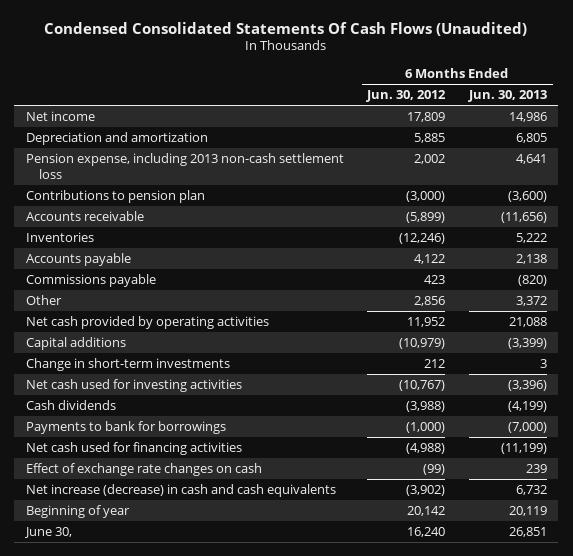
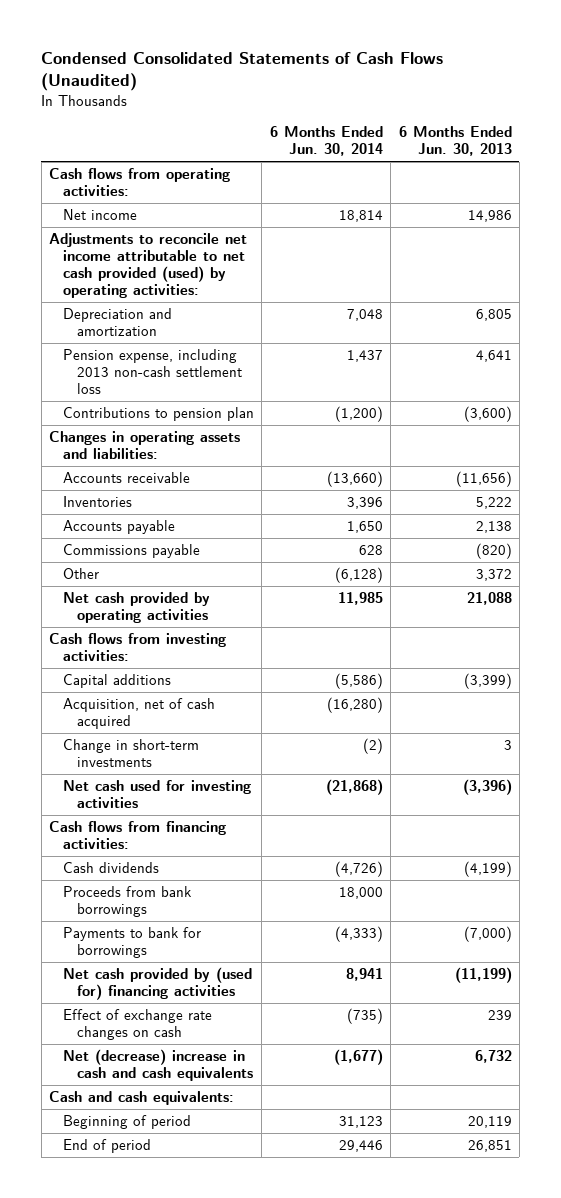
[44,21,528,36] Condensed Consolidated Statements Of Cash Flows (Unaudited) -> [41,51,444,92] Condensed Consolidated Statements of Cash Flows (Unaudited)
[366,90,447,103] Jun. 30, 2012 -> none
none -> [269,126,383,157] 6 Months Ended Jun. 30, 2014
none -> [49,168,231,196] Cash flows from operating activities:
none -> [49,233,248,298] Adjustments to reconcile net income attributable to net cash provided (used) by operating activities:
none -> [49,431,241,459] Changes in operating assets and liabilities:
none -> [49,633,227,661] Cash flows from investing activities:
none -> [63,698,216,729] Acquisition, net of cash acquired
none -> [49,821,227,849] Cash flows from financing activities:
none -> [63,886,193,917] Proceeds from bank borrowings
[26,442,243,456] Net cash used for financing activities -> [63,967,253,1000] Net cash provided by (used for) financing activities
[26,484,337,498] Net increase (decrease) in cash and cash equivalents -> [63,1049,253,1081] Net (decrease) increase in cash and cash equivalents
none -> [49,1091,235,1106] Cash and cash equivalents:
[26,505,131,519] Beginning of year -> [63,1115,192,1130] Beginning of period
[24,527,73,539] June 30, -> [63,1139,152,1154] End of period

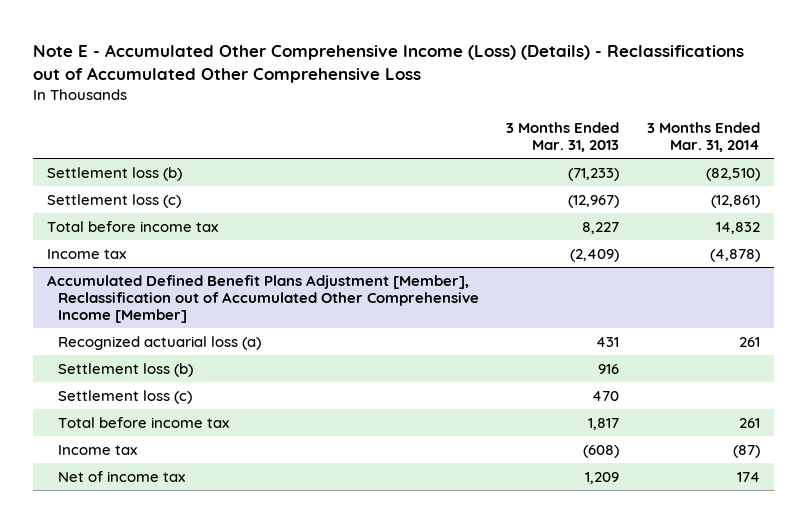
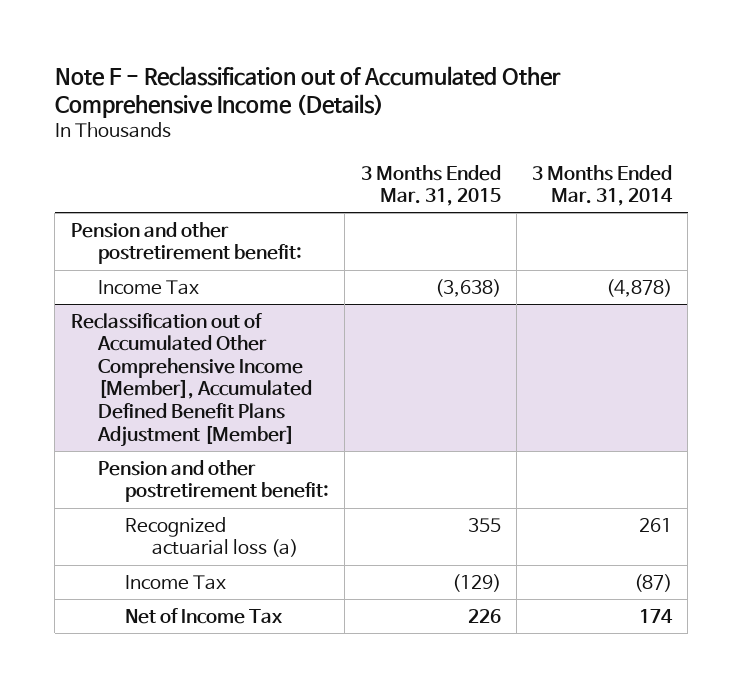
[33,43,745,83] Note E - Accumulated Other Comprehensive Income (Loss) (Details) - Reclassifications out of Accumulated Other Comprehensive Loss -> [54,65,561,119] Note F - Reclassification out of Accumulated Other Comprehensive Income (Details)
[506,122,620,153] 3 Months Ended Mar. 31, 2013 -> none
none -> [360,164,501,207] 3 Months Ended Mar. 31, 2015
[47,166,183,181] Settlement loss (b) -> none
[47,193,182,208] Settlement loss (c) -> none
[47,220,219,232] Total before income tax -> none
none -> [70,221,302,265] Pension and other postretirement benefit:
[47,248,127,259] Income tax -> [97,279,199,295] Income Tax
[47,274,479,324] Accumulated Defined Benefit Plans Adjustment [Member], Reclassification out of Accumulated Other Comprehensive Income [Member] -> [70,312,312,447] Reclassification out of Accumulated Other Comprehensive Income [Member], Accumulated Defined Benefit Plans Adjustment [Member]
none -> [97,459,330,503] Pension and other postretirement benefit:
[57,362,193,377] Settlement loss (b) -> none
[57,389,192,404] Settlement loss (c) -> none
[57,416,229,428] Total before income tax -> none
[57,444,137,455] Income tax -> [125,574,227,590] Income Tax
[57,470,185,482] Net of income tax -> [125,607,283,624] Net of Income Tax

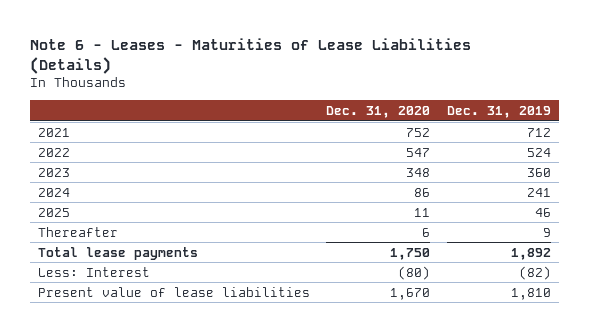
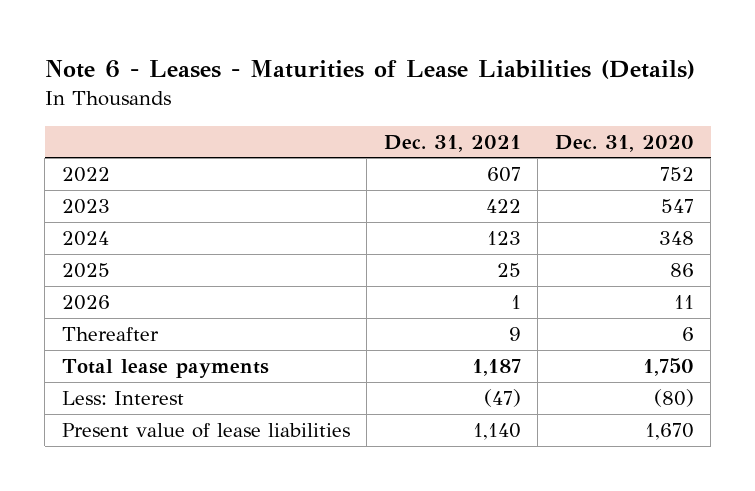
[446,105,551,118] Dec. 31, 2019 -> none
none -> [383,134,521,152] Dec. 31, 2021
[38,127,71,137] 2021 -> [61,166,110,182] 2022
[38,147,71,157] 2022 -> [61,198,110,214] 2023
[38,167,71,177] 2023 -> [61,230,109,246] 2024
[38,187,71,197] 2024 -> [61,262,110,278] 2025
[38,207,71,217] 2025 -> [61,294,110,310] 2026

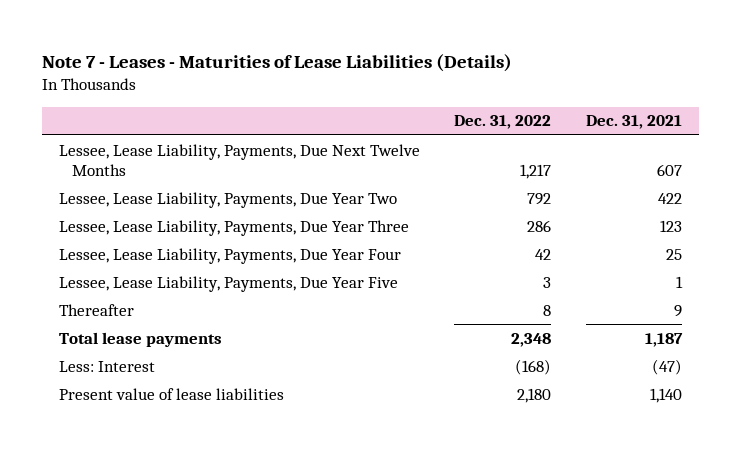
[44,59,695,79] Note 6 - Leases - Maturities of Lease Liabilities (Details) -> [41,53,512,72] Note 7 - Leases - Maturities of Lease Liabilities (Details)
[554,134,694,152] Dec. 31, 2020 -> none
none -> [454,115,552,130] Dec. 31, 2022
[61,166,110,182] 2022 -> [58,143,420,176] Lessee, Lease Liability, Payments, Due Next Twelve Months
[61,198,110,214] 2023 -> [58,191,397,208] Lessee, Lease Liability, Payments, Due Year Two
[61,230,109,246] 2024 -> [58,219,409,236] Lessee, Lease Liability, Payments, Due Year Three
[61,262,110,278] 2025 -> [58,247,401,264] Lessee, Lease Liability, Payments, Due Year Four
[61,294,110,310] 2026 -> [58,275,398,292] Lessee, Lease Liability, Payments, Due Year Five

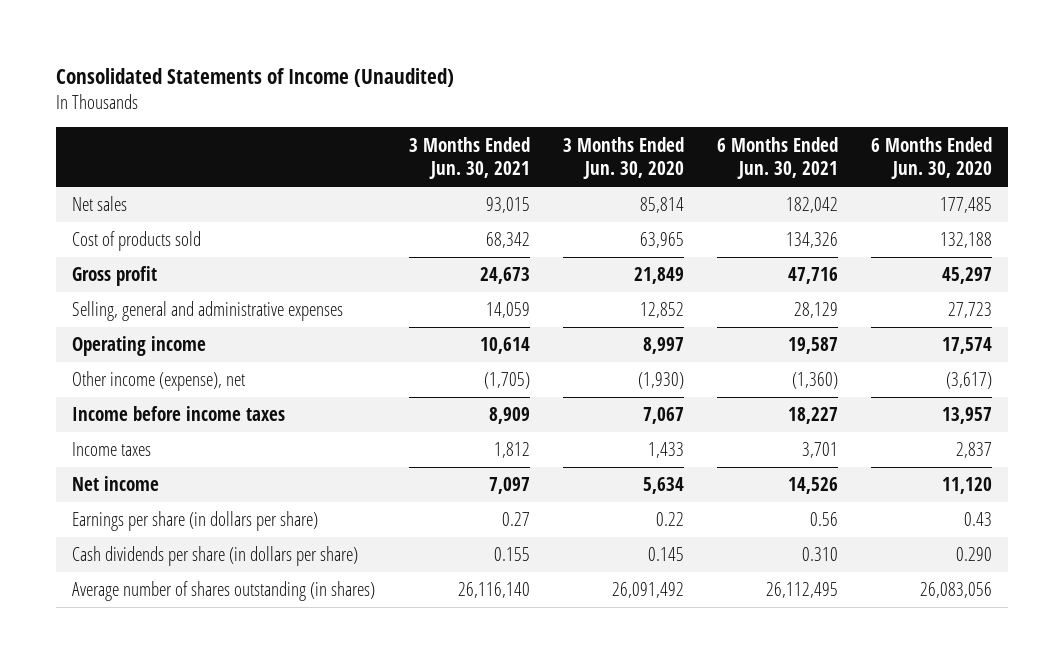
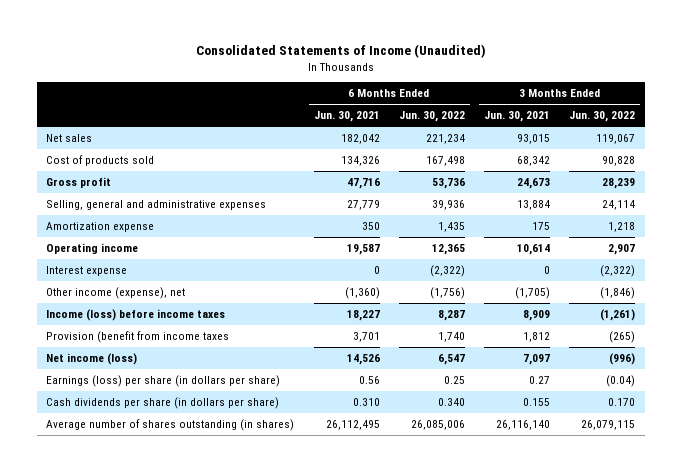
[562,136,684,180] 3 Months Ended Jun. 30, 2020 -> none
[870,136,992,180] 6 Months Ended Jun. 30, 2020 -> none
none -> [398,111,465,123] Jun. 30, 2022
none -> [569,111,636,123] Jun. 30, 2022
[485,302,530,319] 14,059 -> [516,200,550,211] 13,884
[793,302,838,319] 28,129 -> [346,200,380,211] 27,779
none -> [46,222,155,233] Amortization expense
none -> [46,266,128,277] Interest expense
[72,406,286,422] Income before income taxes -> [46,309,226,322] Income (loss) before income taxes
[72,442,152,457] Income taxes -> [46,331,230,344] Provision (benefit from income taxes
[72,476,160,492] Net income -> [46,353,138,366] Net income (loss)
[72,511,319,532] Earnings per share (in dollars per share) -> [46,375,281,388] Earnings (loss) per share (in dollars per share)

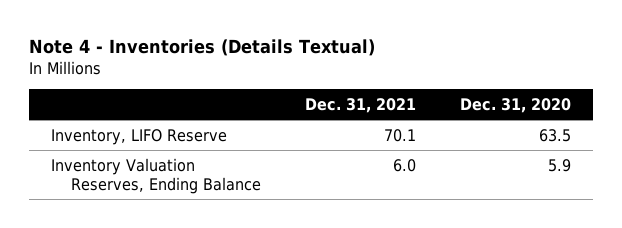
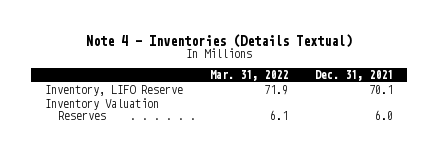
[460,97,572,113] Dec. 31, 2020 -> none
none -> [210,70,289,82] Mar. 31, 2022
[50,157,262,194] Inventory Valuation Reserves, Ending Balance -> [44,98,159,120] Inventory Valuation Reserves

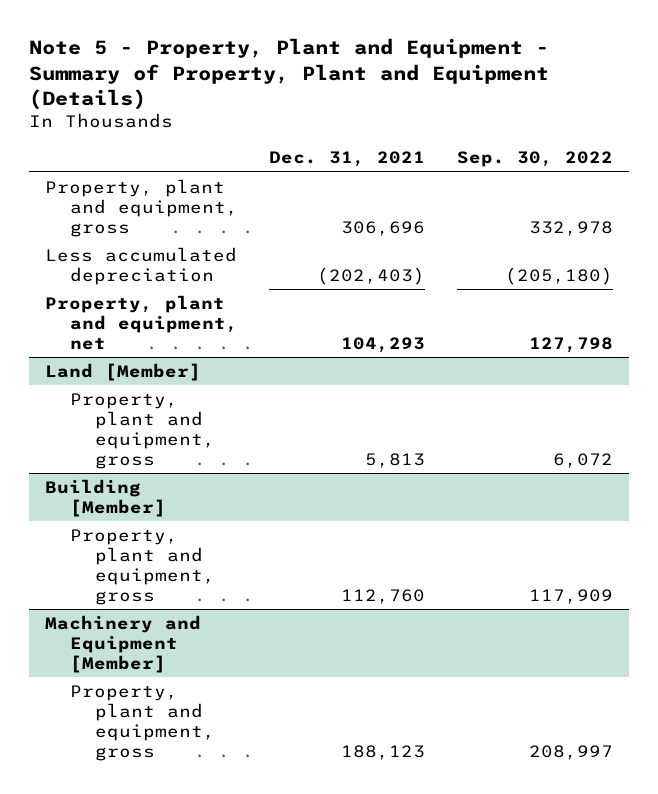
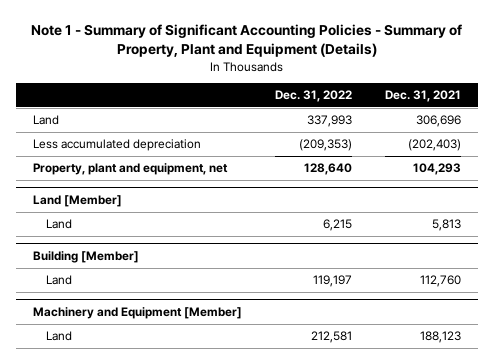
[28,38,549,111] Note 5 - Property, Plant and Equipment - Summary of Property, Plant and Equipment (Details) -> [30,24,462,57] Note 1 - Summary of Significant Accounting Policies - Summary of Property, Plant and Equipment (Details)
[457,151,614,168] Sep. 30, 2022 -> none
none -> [274,89,352,102] Dec. 31, 2022
[44,178,238,238] Property, plant and equipment, gross -> [32,115,59,126] Land
[69,392,215,470] Property, plant and equipment, gross -> [45,219,72,230] Land
[69,528,215,606] Property, plant and equipment, gross -> [45,275,72,286] Land
[69,684,215,762] Property, plant and equipment, gross -> [45,331,72,342] Land

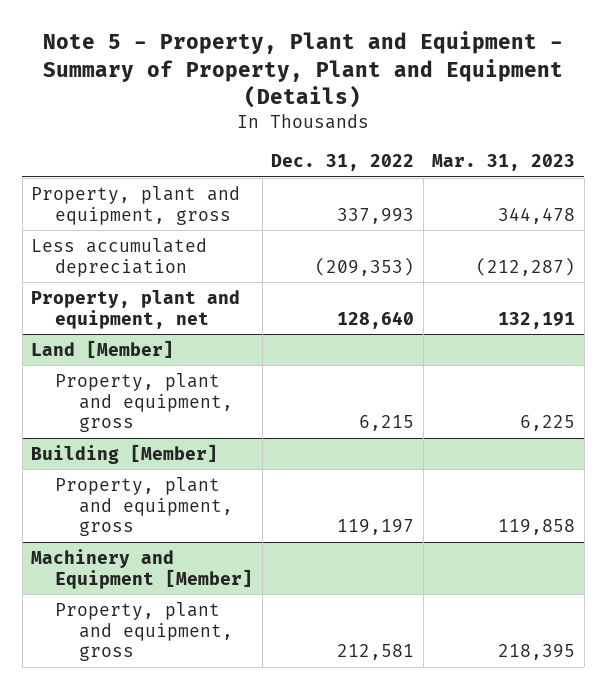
[30,24,462,57] Note 1 - Summary of Significant Accounting Policies - Summary of Property, Plant and Equipment (Details) -> [43,31,564,109] Note 5 - Property, Plant and Equipment - Summary of Property, Plant and Equipment (Details)
[384,89,461,102] Dec. 31, 2021 -> none
none -> [432,154,576,172] Mar. 31, 2023
[32,115,59,126] Land -> [31,185,241,225] Property, plant and equipment, gross
[45,219,72,230] Land -> [55,372,233,433] Property, plant and equipment, gross
[45,275,72,286] Land -> [55,476,233,537] Property, plant and equipment, gross
[45,331,72,342] Land -> [55,601,233,662] Property, plant and equipment, gross

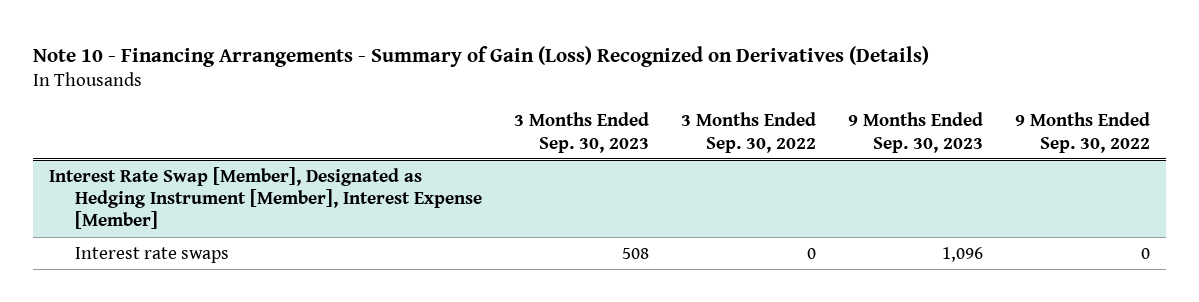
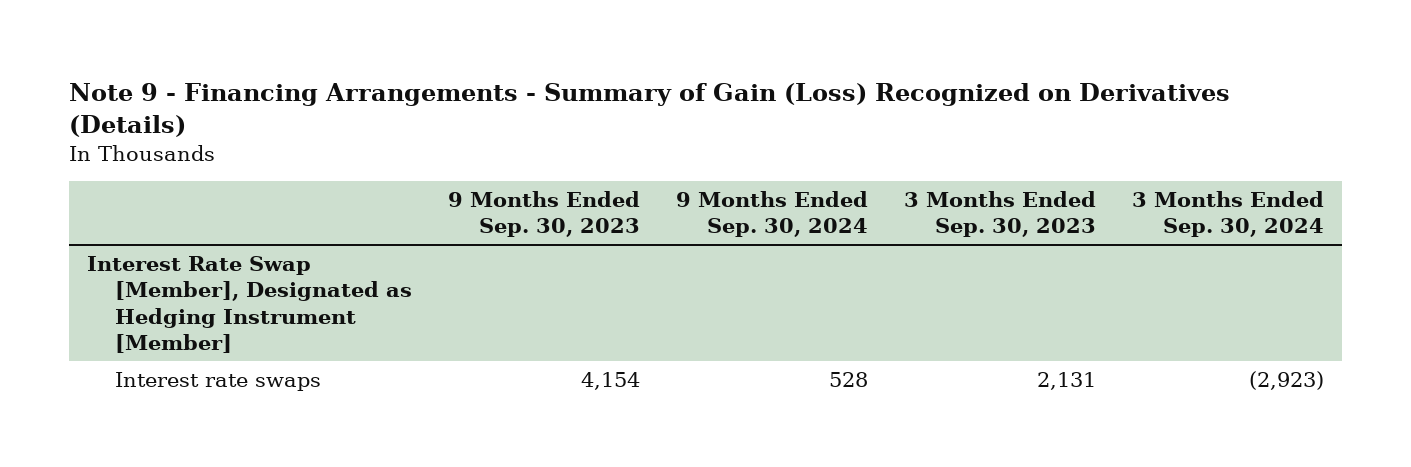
[33,45,930,67] Note 10 - Financing Arrangements - Summary of Gain (Loss) Recognized on Derivatives (Details) -> [69,82,1231,137] Note 9 - Financing Arrangements - Summary of Gain (Loss) Recognized on Derivatives (Details)
[681,112,817,153] 3 Months Ended Sep. 30, 2022 -> none
[1015,112,1151,153] 9 Months Ended Sep. 30, 2022 -> none
none -> [676,190,869,238] 9 Months Ended Sep. 30, 2024
none -> [1132,190,1325,238] 3 Months Ended Sep. 30, 2024
[49,166,483,230] Interest Rate Swap [Member], Designated as Hedging Instrument [Member], Interest Expense [Member] -> [87,255,413,354] Interest Rate Swap [Member], Designated as Hedging Instrument [Member]
[622,247,650,259] 508 -> [1037,371,1097,390] 2,131
[942,246,984,262] 1,096 -> [581,371,641,390] 4,154

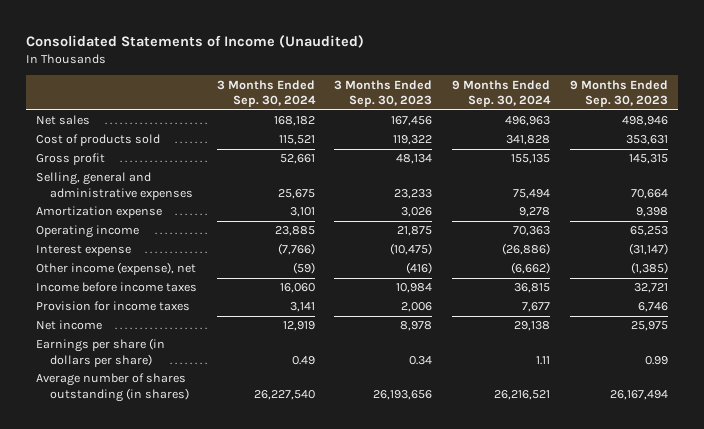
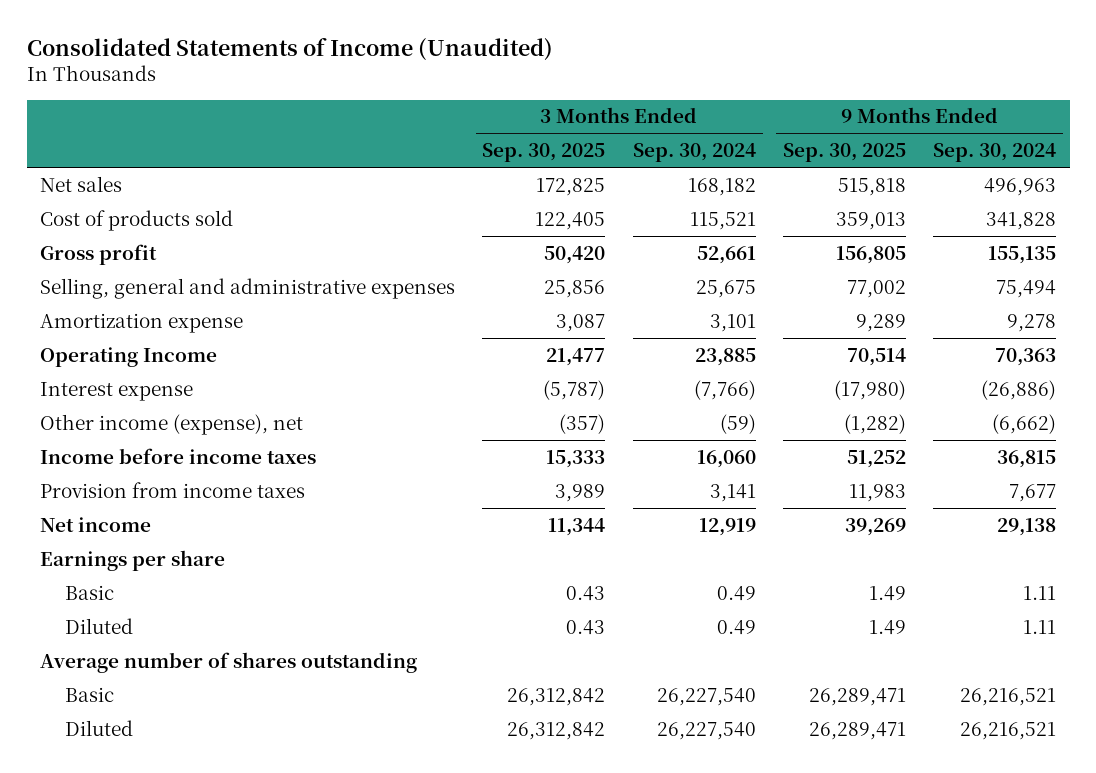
[334,79,433,108] 3 Months Ended Sep. 30, 2023 -> none
[569,79,668,108] 9 Months Ended Sep. 30, 2023 -> none
none -> [482,143,606,163] Sep. 30, 2025
none -> [783,143,907,163] Sep. 30, 2025
[35,225,139,239] Operating income -> [40,346,218,367] Operating Income
[35,301,190,312] Provision for income taxes -> [40,481,306,498] Provision from income taxes
none -> [40,549,226,571] Earnings per share
[35,338,165,367] Earnings per share (in dollars per share) -> [65,584,115,600] Basic
none -> [65,617,134,634] Diluted
none -> [40,651,418,673] Average number of shares outstanding
[35,373,189,402] Average number of shares outstanding (in shares) -> [65,686,115,702] Basic
none -> [65,719,134,736] Diluted

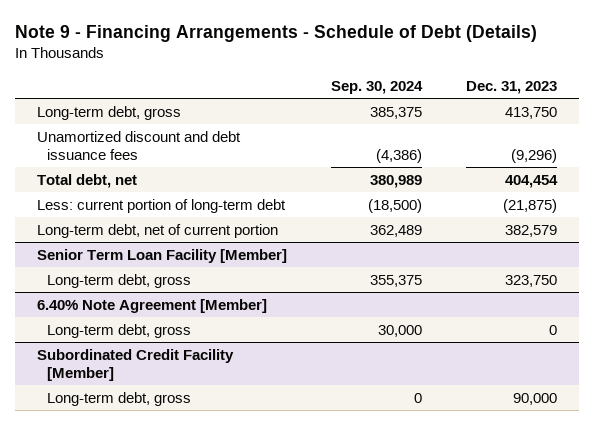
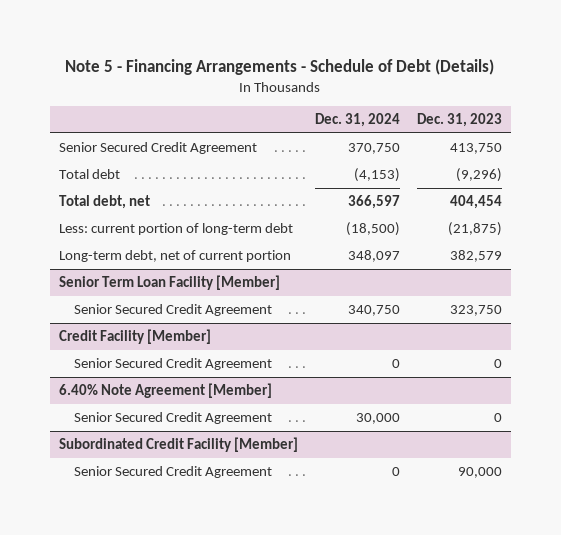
[14,24,537,42] Note 9 - Financing Arrangements - Schedule of Debt (Details) -> [65,59,495,76] Note 5 - Financing Arrangements - Schedule of Debt (Details)
[330,81,423,95] Sep. 30, 2024 -> none
none -> [314,113,400,128] Dec. 31, 2024
[36,105,181,120] Long-term debt, gross -> [58,142,257,155] Senior Secured Credit Agreement
[36,130,241,160] Unamortized discount and debt issuance fees -> [58,169,120,180] Total debt
[47,273,192,288] Long-term debt, gross -> [74,304,273,317] Senior Secured Credit Agreement
none -> [58,329,211,345] Credit Facility [Member]
none -> [74,358,273,371] Senior Secured Credit Agreement
[47,323,192,338] Long-term debt, gross -> [74,412,273,425] Senior Secured Credit Agreement
[47,391,192,406] Long-term debt, gross -> [74,466,273,479] Senior Secured Credit Agreement

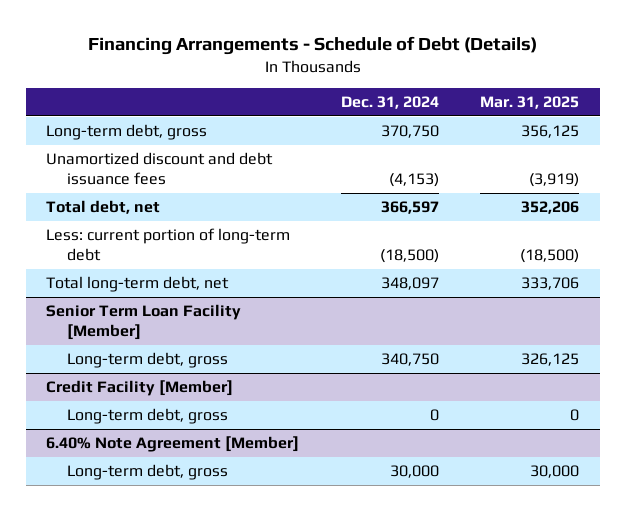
[65,59,495,76] Note 5 - Financing Arrangements - Schedule of Debt (Details) -> [87,36,537,56] Financing Arrangements - Schedule of Debt (Details)
[417,113,503,128] Dec. 31, 2023 -> none
none -> [480,96,580,110] Mar. 31, 2025
[58,142,257,155] Senior Secured Credit Agreement -> [46,124,208,141] Long-term debt, gross
[58,169,120,180] Total debt -> [46,152,274,186] Unamortized discount and debt issuance fees
[58,250,291,263] Long-term debt, net of current portion -> [46,276,230,293] Total long-term debt, net
[74,304,273,317] Senior Secured Credit Agreement -> [66,352,228,369] Long-term debt, gross
[74,358,273,371] Senior Secured Credit Agreement -> [66,408,228,425] Long-term debt, gross
[58,437,298,453] Subordinated Credit Facility [Member] -> none
[74,466,273,479] Senior Secured Credit Agreement -> none
[74,412,273,425] Senior Secured Credit Agreement -> [66,464,228,481] Long-term debt, gross

